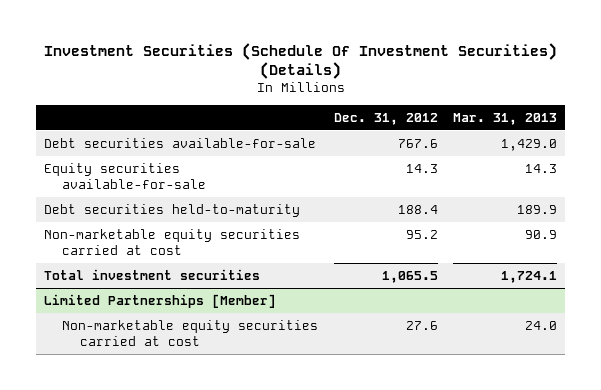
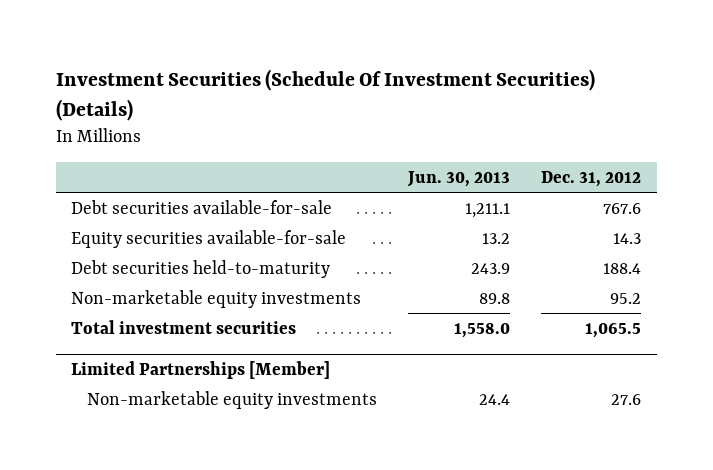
[453,112,558,125] Mar. 31, 2013 -> none
none -> [406,170,510,187] Jun. 30, 2013
[43,229,300,255] Non-marketable equity securities carried at cost -> [71,289,362,308] Non-marketable equity investments
[62,320,319,346] Non-marketable equity securities carried at cost -> [86,390,377,409] Non-marketable equity investments

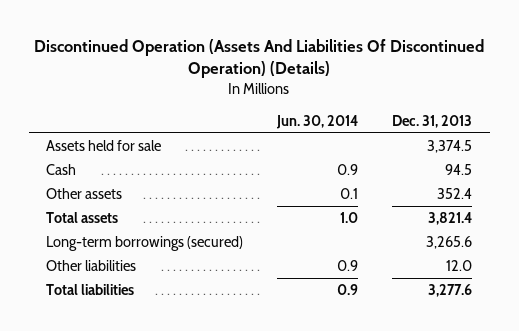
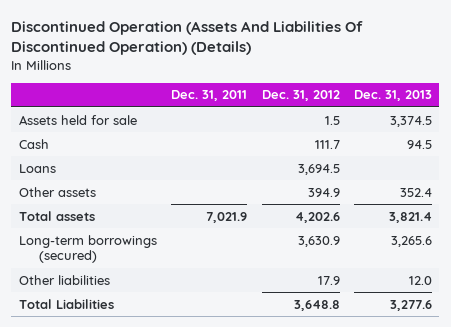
[276,114,359,129] Jun. 30, 2014 -> none
none -> [171,90,248,102] Dec. 31, 2011
none -> [261,90,340,102] Dec. 31, 2012
none -> [18,163,56,173] Loans
[46,284,135,296] Total liabilities -> [18,298,114,309] Total Liabilities

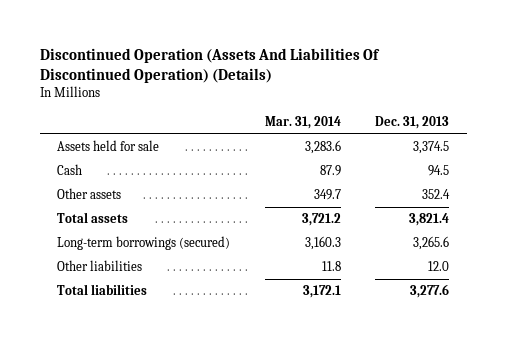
[171,90,248,102] Dec. 31, 2011 -> none
[261,90,340,102] Dec. 31, 2012 -> none
none -> [264,115,341,129] Mar. 31, 2014
[18,163,56,173] Loans -> none
[18,298,114,309] Total Liabilities -> [57,284,148,296] Total liabilities

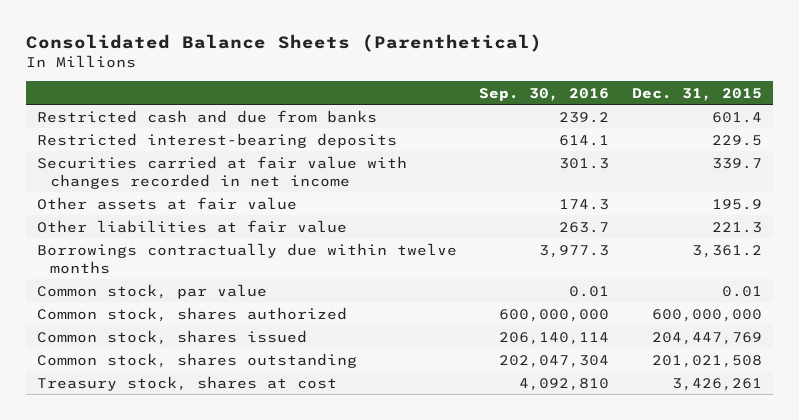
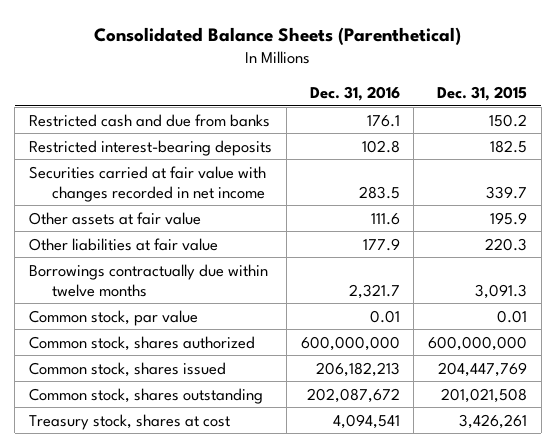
[479,87,610,101] Sep. 30, 2016 -> none
none -> [309,86,400,102] Dec. 31, 2016
[711,111,762,123] 601.4 -> [488,113,527,127] 150.2
[711,134,762,146] 229.5 -> [489,139,527,153] 182.5
[711,221,762,233] 221.3 -> [484,237,527,251] 220.3
[691,244,762,258] 3,361.2 -> [474,283,527,299] 3,091.3

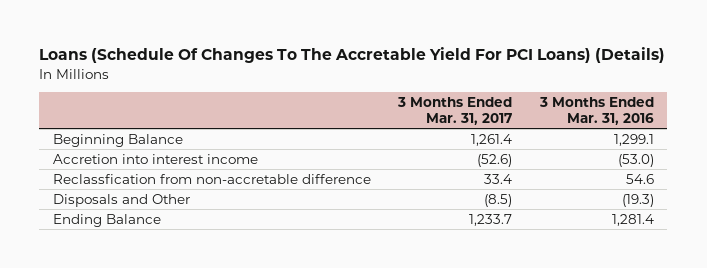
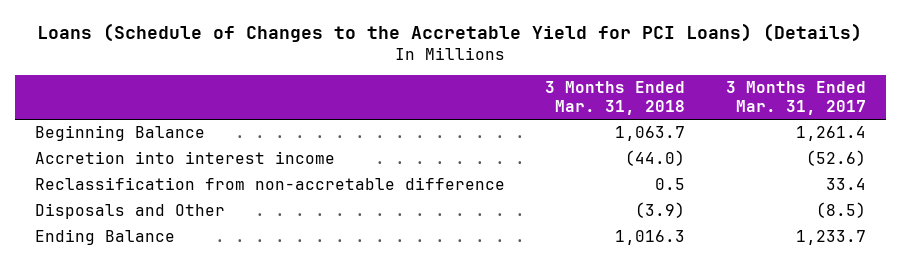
[39,47,666,64] Loans (Schedule Of Changes To The Accretable Yield For PCI Loans) (Details) -> [37,22,863,42] Loans (Schedule of Changes to the Accretable Yield for PCI Loans) (Details)
[538,97,654,125] 3 Months Ended Mar. 31, 2016 -> none
none -> [545,81,686,116] 3 Months Ended Mar. 31, 2018
[52,173,371,184] Reclassfication from non-accretable difference -> [34,177,505,191] Reclassification from non-accretable difference

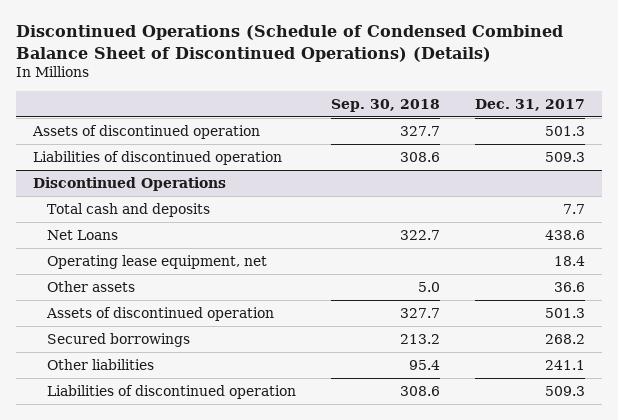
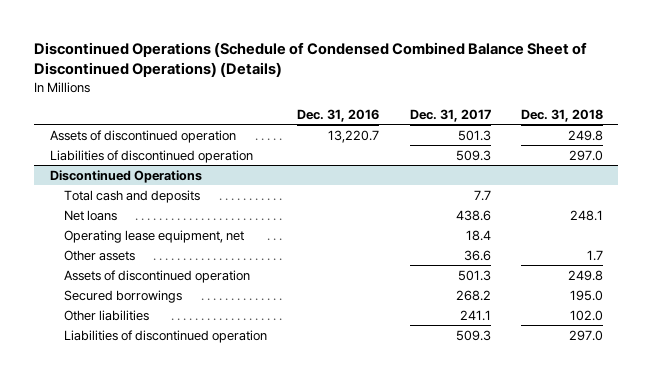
[331,98,441,112] Sep. 30, 2018 -> none
none -> [297,109,380,123] Dec. 31, 2016
none -> [521,109,604,123] Dec. 31, 2018
[47,230,119,241] Net Loans -> [63,209,117,221] Net loans

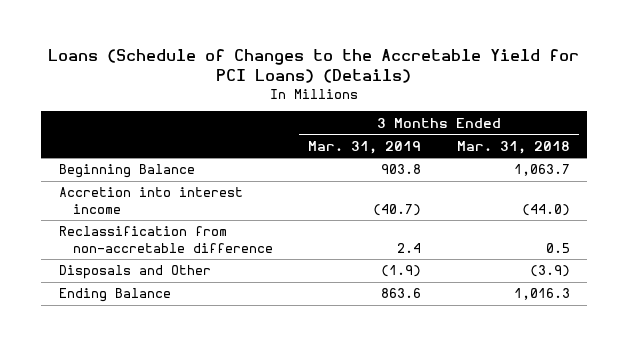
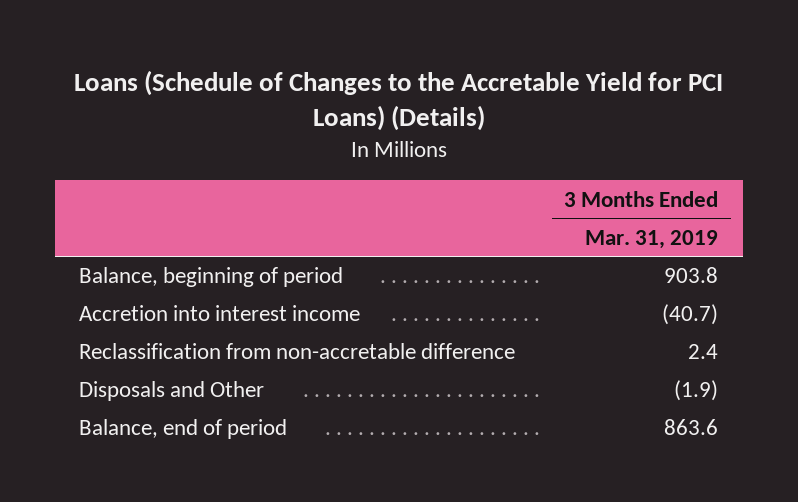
[456,140,570,154] Mar. 31, 2018 -> none
[58,164,195,179] Beginning Balance -> [79,267,344,288] Balance, beginning of period
[58,288,171,303] Ending Balance -> [79,419,288,440] Balance, end of period

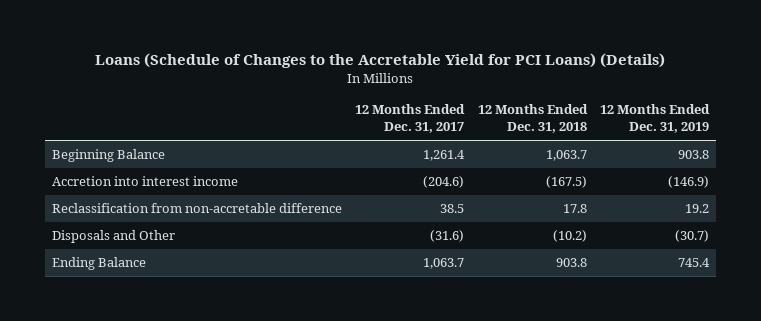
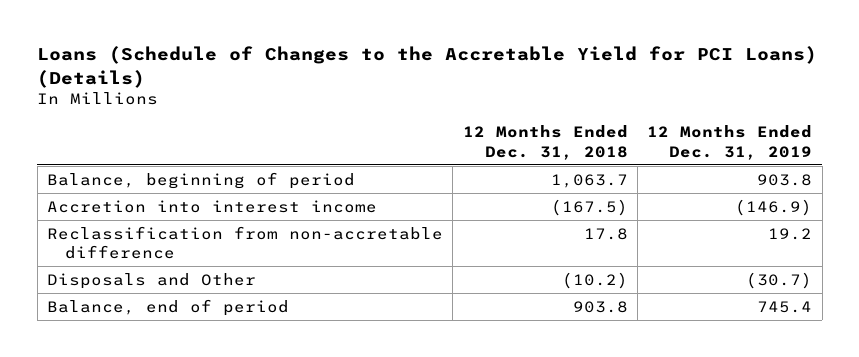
[355,104,466,134] 12 Months Ended Dec. 31, 2017 -> none
[51,149,165,163] Beginning Balance -> [46,171,355,189] Balance, beginning of period
[51,257,146,271] Ending Balance -> [46,298,289,316] Balance, end of period

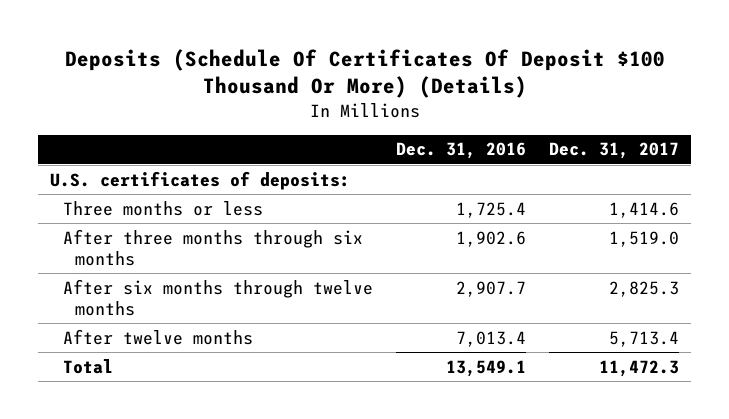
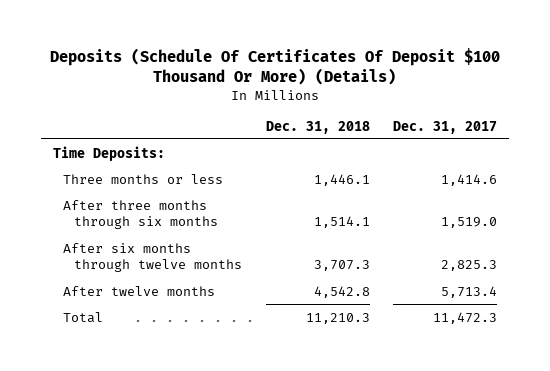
[395,142,526,160] Dec. 31, 2016 -> none
none -> [265,120,370,134] Dec. 31, 2018
[50,170,351,190] U.S. certificates of deposits: -> [52,145,165,161] Time Deposits:

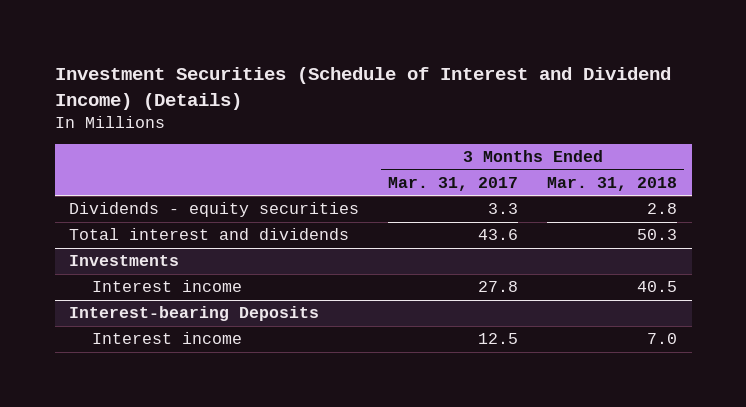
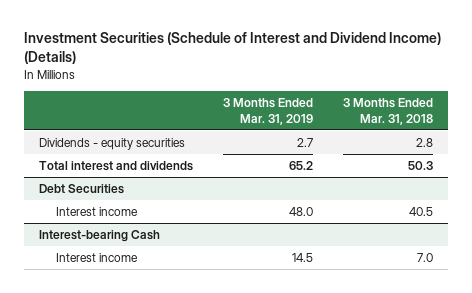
[388,177,519,192] Mar. 31, 2017 -> none
none -> [222,98,313,125] 3 Months Ended Mar. 31, 2019
[69,255,180,267] Investments -> none
none -> [39,184,125,195] Debt Securities
[69,306,320,322] Interest-bearing Deposits -> [39,230,161,243] Interest-bearing Cash

